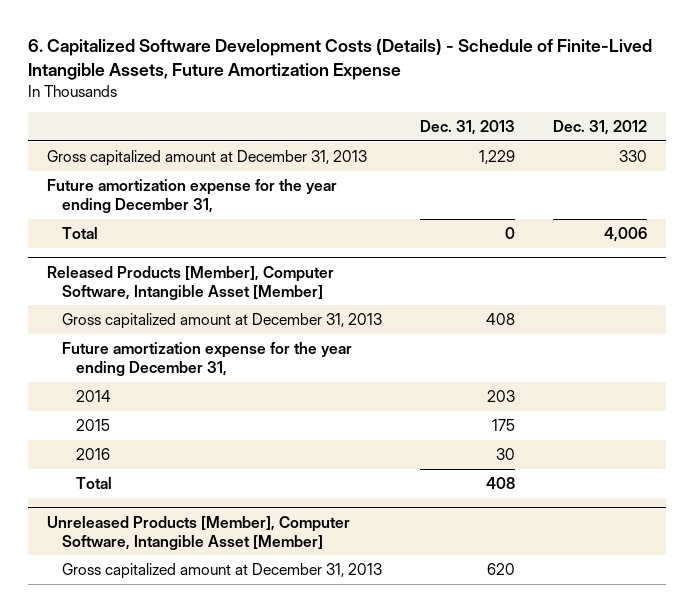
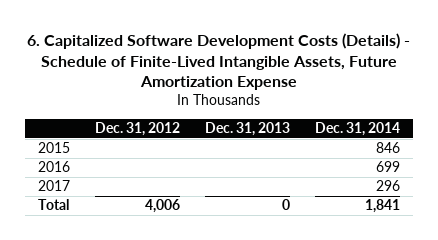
none -> [315,122,401,137] Dec. 31, 2014
[47,149,368,166] Gross capitalized amount at December 31, 2013 -> none
[47,178,338,214] Future amortization expense for the year ending December 31, -> none
none -> [37,142,70,154] 2015
none -> [37,161,70,173] 2016
none -> [37,180,70,192] 2017
[47,265,335,300] Released Products [Member], Computer Software, Intangible Asset [Member] -> none
[61,312,382,329] Gross capitalized amount at December 31, 2013 -> none
[61,341,352,377] Future amortization expense for the year ending December 31, -> none
[76,389,112,402] 2014 -> none
[76,418,111,431] 2015 -> none
[76,447,111,460] 2016 -> none
[76,476,113,489] Total -> none
[47,515,351,550] Unreleased Products [Member], Computer Software, Intangible Asset [Member] -> none
[61,562,382,579] Gross capitalized amount at December 31, 2013 -> none

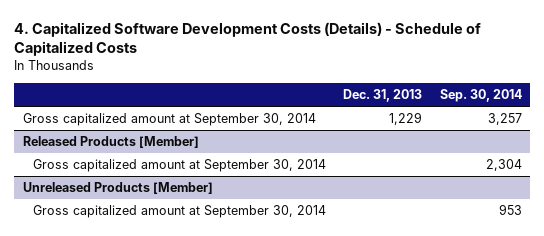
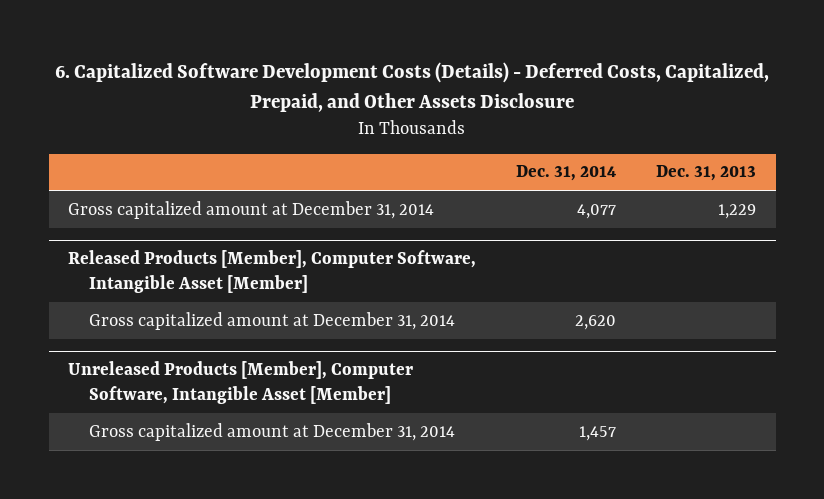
[14,21,482,57] 4. Capitalized Software Development Costs (Details) - Schedule of Capitalized Costs -> [55,62,770,113] 6. Capitalized Software Development Costs (Details) - Deferred Costs, Capitalized, Prepaid, and Other Assets Disclosure
[439,89,522,103] Sep. 30, 2014 -> none
none -> [516,165,617,182] Dec. 31, 2014
[22,113,316,127] Gross capitalized amount at September 30, 2014 -> [68,200,435,219] Gross capitalized amount at December 31, 2014
[22,136,199,149] Released Products [Member] -> [68,250,477,294] Released Products [Member], Computer Software, Intangible Asset [Member]
[33,159,327,173] Gross capitalized amount at September 30, 2014 -> [88,311,455,330] Gross capitalized amount at December 31, 2014
[22,182,213,195] Unreleased Products [Member] -> [68,361,414,405] Unreleased Products [Member], Computer Software, Intangible Asset [Member]
[33,205,327,219] Gross capitalized amount at September 30, 2014 -> [88,422,455,441] Gross capitalized amount at December 31, 2014

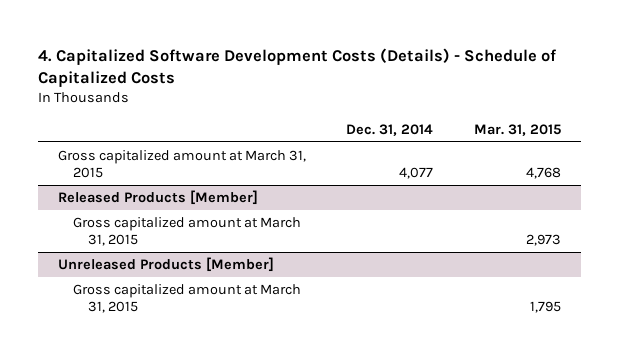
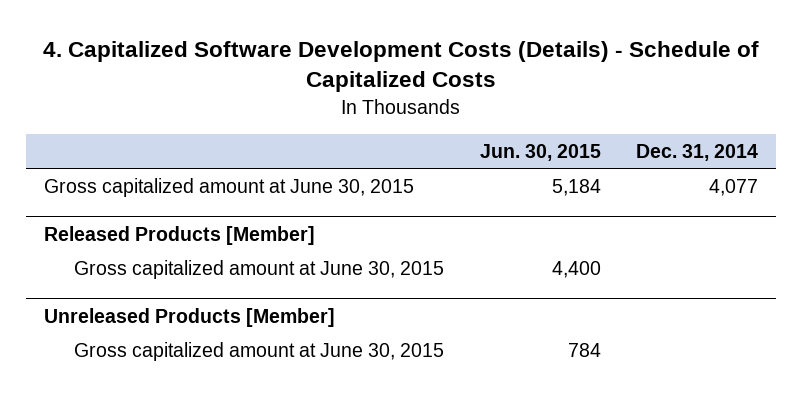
[473,123,561,136] Mar. 31, 2015 -> none
none -> [479,143,601,161] Jun. 30, 2015
[58,150,307,178] Gross capitalized amount at March 31, 2015 -> [44,178,415,198] Gross capitalized amount at June 30, 2015
[73,217,302,246] Gross capitalized amount at March 31, 2015 -> [74,260,445,280] Gross capitalized amount at June 30, 2015
[73,284,302,313] Gross capitalized amount at March 31, 2015 -> [74,342,445,362] Gross capitalized amount at June 30, 2015

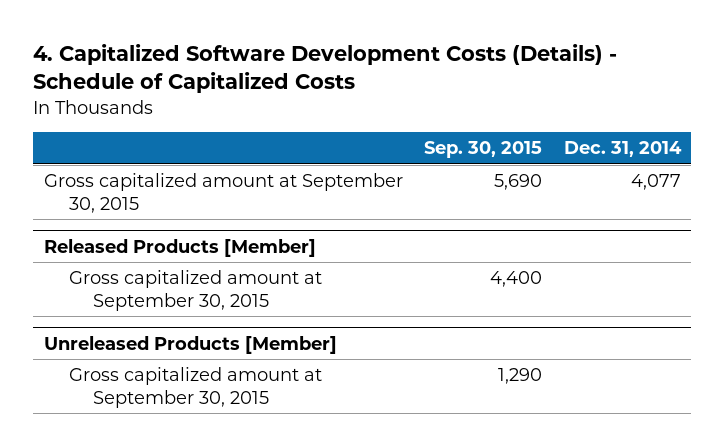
[479,143,601,161] Jun. 30, 2015 -> none
none -> [424,141,543,159] Sep. 30, 2015
[44,178,415,198] Gross capitalized amount at June 30, 2015 -> [43,173,403,213] Gross capitalized amount at September 30, 2015
[74,260,445,280] Gross capitalized amount at June 30, 2015 -> [68,270,322,311] Gross capitalized amount at September 30, 2015
[74,342,445,362] Gross capitalized amount at June 30, 2015 -> [68,367,322,408] Gross capitalized amount at September 30, 2015

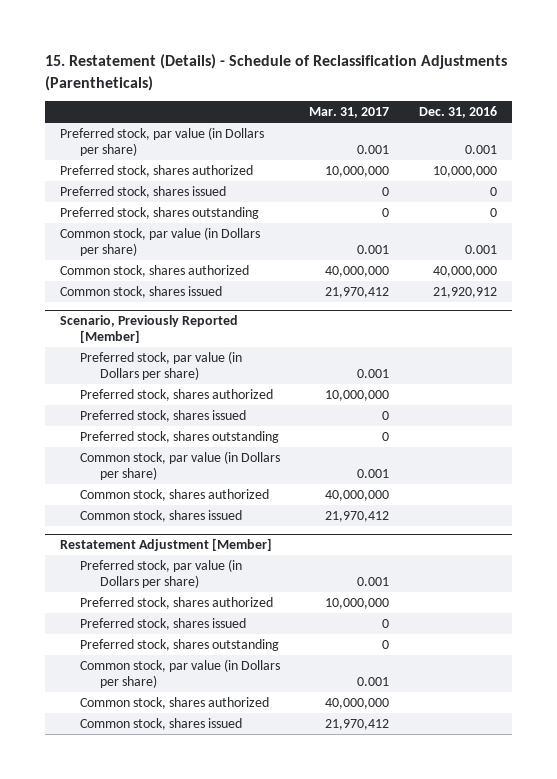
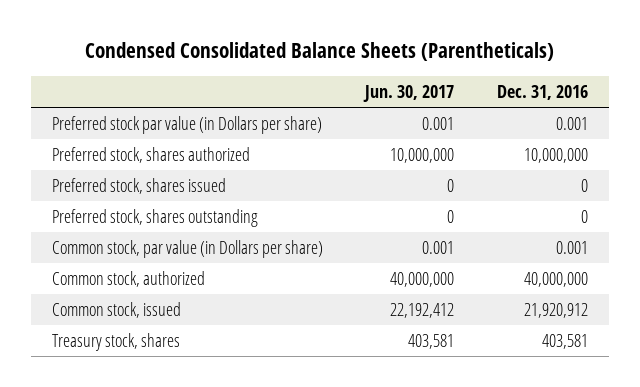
[45,54,508,91] 15. Restatement (Details) - Schedule of Reclassification Adjustments (Parentheticals) -> [84,42,554,62] Condensed Consolidated Balance Sheets (Parentheticals)
[309,107,390,119] Mar. 31, 2017 -> none
none -> [363,84,455,102] Jun. 30, 2017
[59,126,264,157] Preferred stock, par value (in Dollars per share) -> [51,115,322,134] Preferred stock par value (in Dollars per share)
[59,314,238,344] Scenario, Previously Reported [Member] -> none
[79,350,242,381] Preferred stock, par value (in Dollars per share) -> none
[79,388,273,401] Preferred stock, shares authorized -> none
[79,409,246,422] Preferred stock, shares issued -> none
[79,430,279,443] Preferred stock, shares outstanding -> none
[79,450,280,481] Common stock, par value (in Dollars per share) -> none
[79,488,269,501] Common stock, shares authorized -> none
[79,509,242,522] Common stock, shares issued -> none
[59,537,272,551] Restatement Adjustment [Member] -> none
[79,558,242,589] Preferred stock, par value (in Dollars per share) -> none
[79,596,273,609] Preferred stock, shares authorized -> none
[79,617,246,630] Preferred stock, shares issued -> none
[79,638,279,651] Preferred stock, shares outstanding -> none
[79,658,280,689] Common stock, par value (in Dollars per share) -> none
[79,696,269,709] Common stock, shares authorized -> none
[79,717,242,730] Common stock, shares issued -> none
[59,264,249,277] Common stock, shares authorized -> [51,270,205,287] Common stock, authorized
[59,285,222,298] Common stock, shares issued -> [51,301,181,318] Common stock, issued
none -> [51,332,180,351] Treasury stock, shares

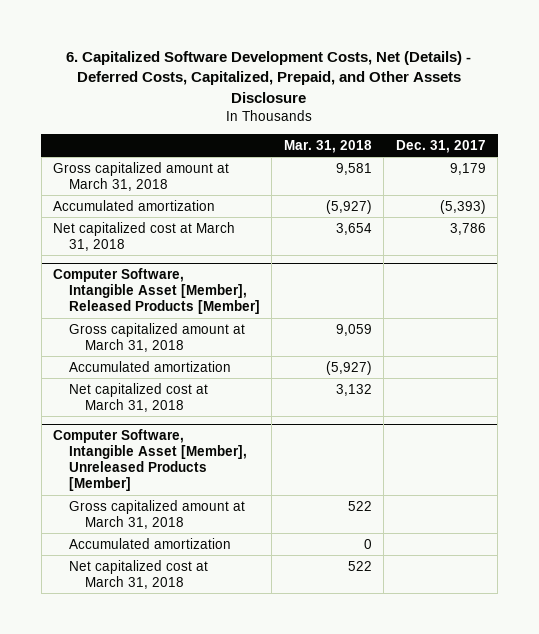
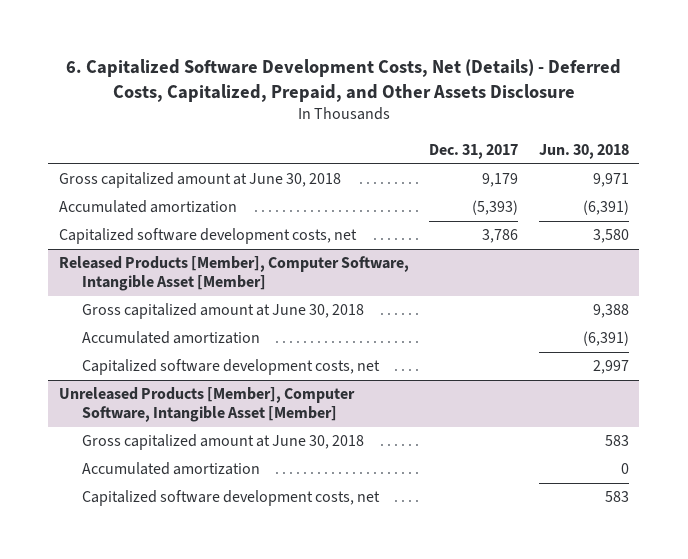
[283,139,372,153] Mar. 31, 2018 -> none
none -> [539,143,630,159] Jun. 30, 2018
[53,161,230,191] Gross capitalized amount at March 31, 2018 -> [58,172,341,189] Gross capitalized amount at June 30, 2018
[53,221,236,251] Net capitalized cost at March 31, 2018 -> [58,228,357,245] Capitalized software development costs, net
[53,267,260,315] Computer Software, Intangible Asset [Member], Released Products [Member] -> [58,256,409,292] Released Products [Member], Computer Software, Intangible Asset [Member]
[68,322,245,352] Gross capitalized amount at March 31, 2018 -> [82,303,365,320] Gross capitalized amount at June 30, 2018
[68,382,208,412] Net capitalized cost at March 31, 2018 -> [82,359,381,376] Capitalized software development costs, net
[53,428,247,492] Computer Software, Intangible Asset [Member], Unreleased Products [Member] -> [58,387,355,423] Unreleased Products [Member], Computer Software, Intangible Asset [Member]
[68,499,245,529] Gross capitalized amount at March 31, 2018 -> [82,434,365,451] Gross capitalized amount at June 30, 2018
[68,559,208,589] Net capitalized cost at March 31, 2018 -> [82,490,381,507] Capitalized software development costs, net

